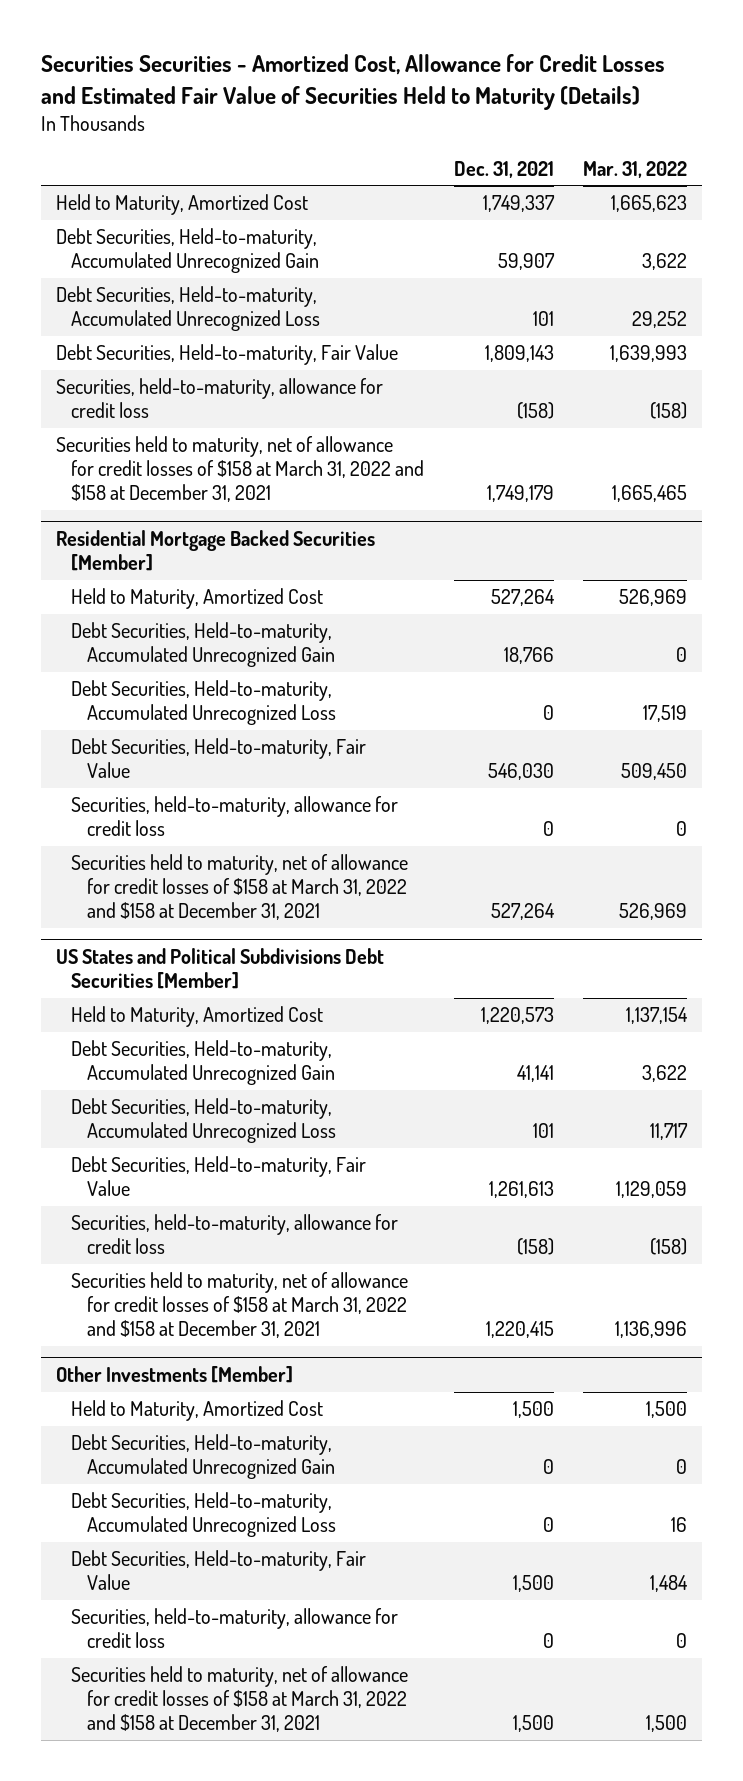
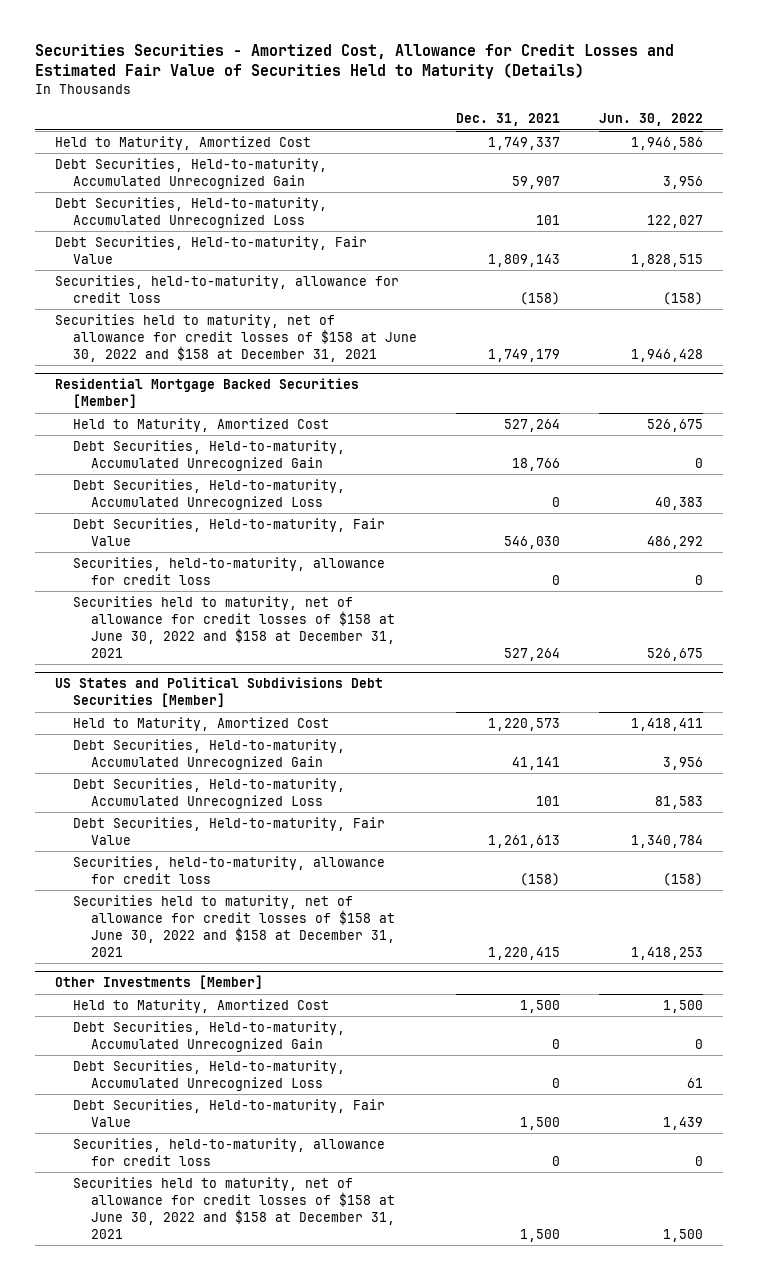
[582,160,687,178] Mar. 31, 2022 -> none
none -> [599,113,704,127] Jun. 30, 2022
[55,436,425,503] Securities held to maturity, net of allowance for credit losses of $158 at March 31, 2022 and $158 at December 31, 2021 -> [54,313,418,362] Securities held to maturity, net of allowance for credit losses of $158 at June 30, 2022 and $158 at December 31, 2021
[71,854,409,921] Securities held to maturity, net of allowance for credit losses of $158 at March 31, 2022 and $158 at December 31, 2021 -> [73,595,396,659] Securities held to maturity, net of allowance for credit losses of $158 at June 30, 2022 and $158 at December 31, 2021
[71,1272,409,1339] Securities held to maturity, net of allowance for credit losses of $158 at March 31, 2022 and $158 at December 31, 2021 -> [73,894,396,958] Securities held to maturity, net of allowance for credit losses of $158 at June 30, 2022 and $158 at December 31, 2021
[71,1666,409,1733] Securities held to maturity, net of allowance for credit losses of $158 at March 31, 2022 and $158 at December 31, 2021 -> [73,1176,396,1240] Securities held to maturity, net of allowance for credit losses of $158 at June 30, 2022 and $158 at December 31, 2021

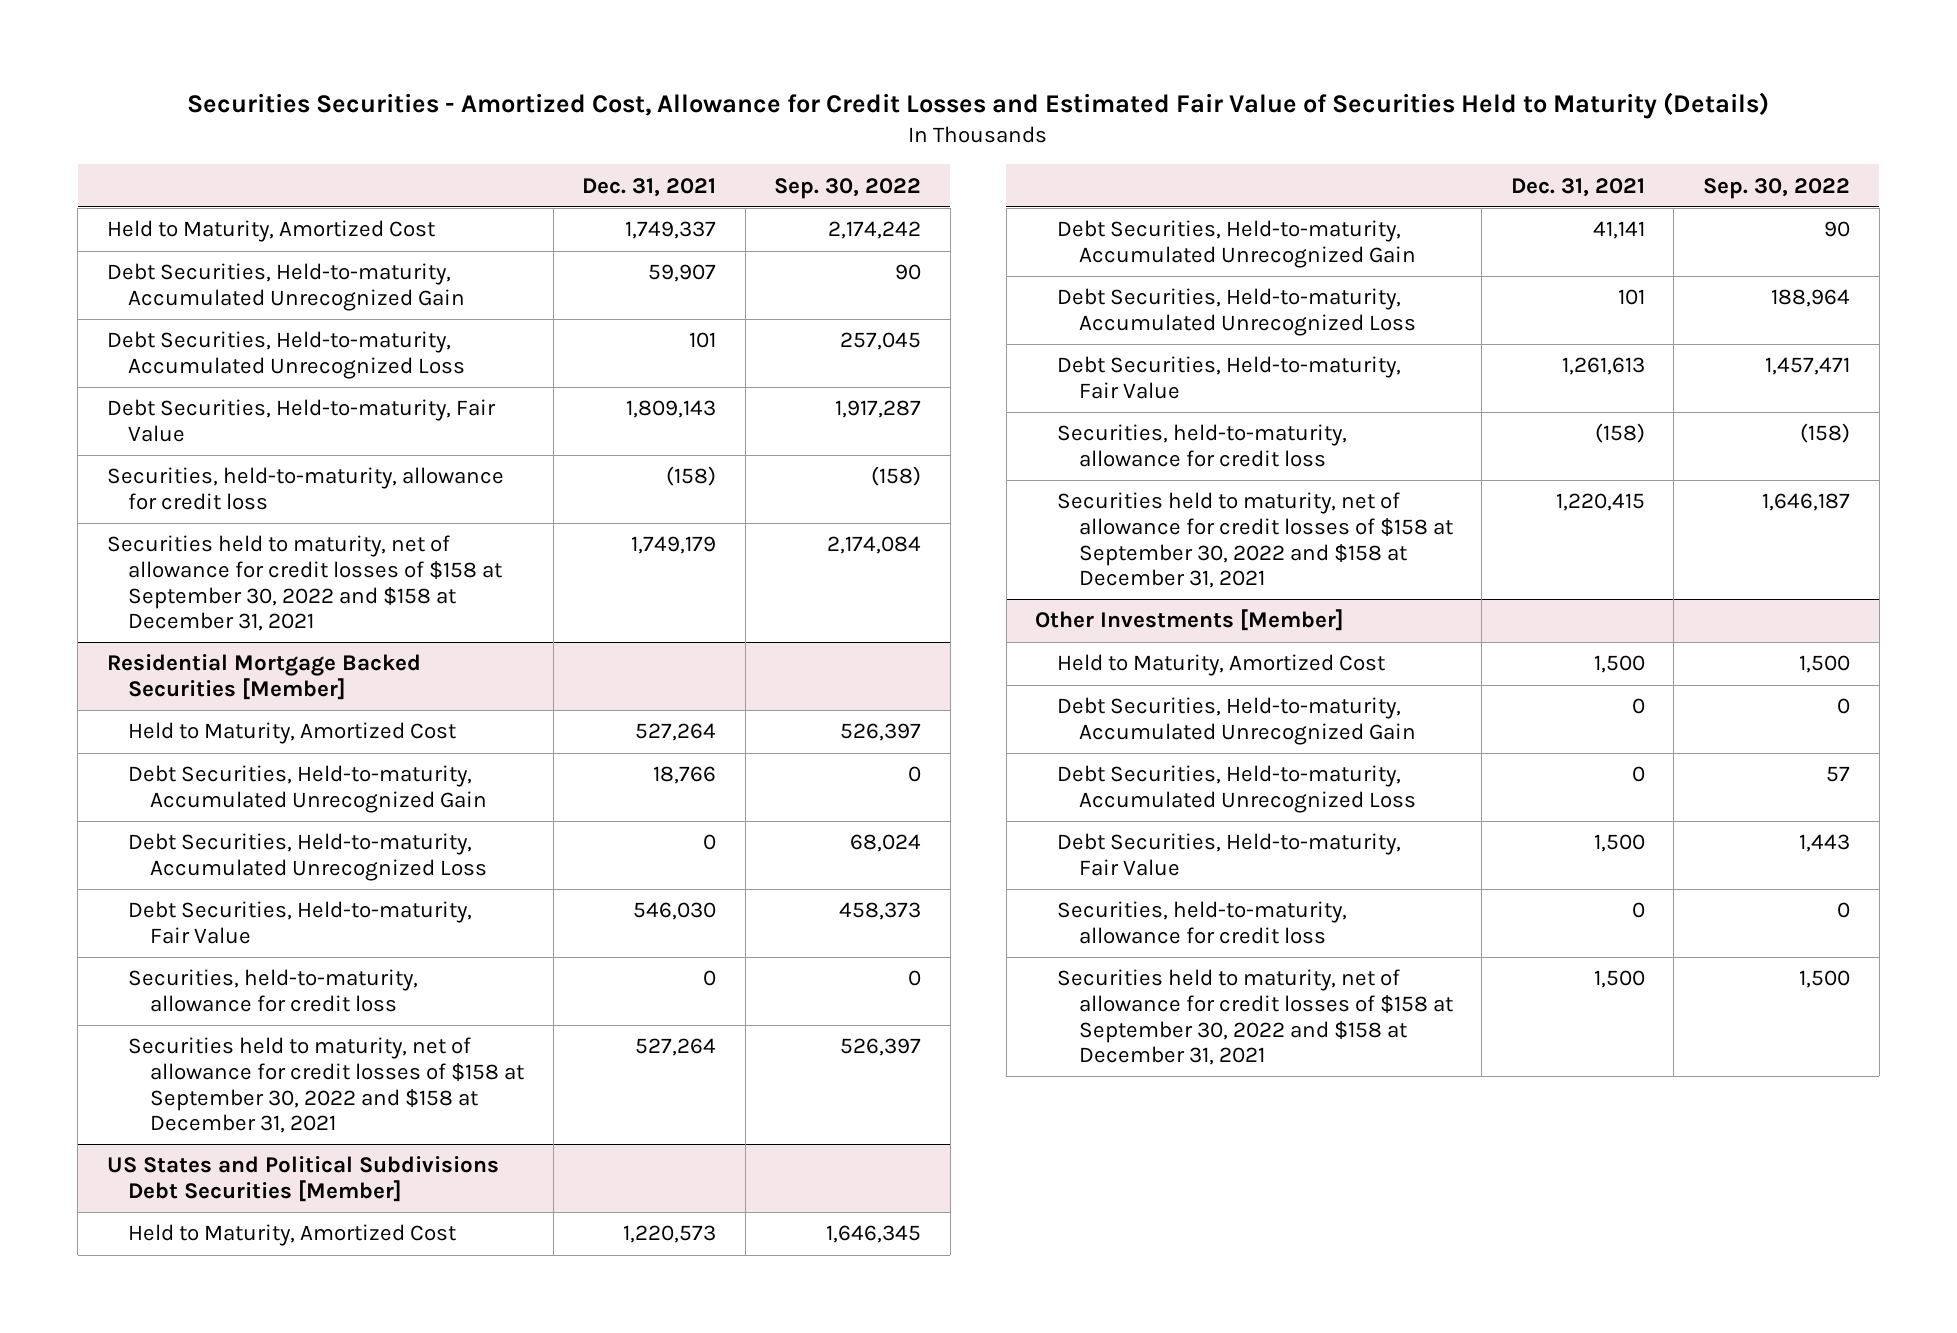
[599,113,704,127] Jun. 30, 2022 -> none
none -> [774,177,922,199] Sep. 30, 2022
[54,313,418,362] Securities held to maturity, net of allowance for credit losses of $158 at June 30, 2022 and $158 at December 31, 2021 -> [106,535,503,632] Securities held to maturity, net of allowance for credit losses of $158 at September 30, 2022 and $158 at December 31, 2021
[73,595,396,659] Securities held to maturity, net of allowance for credit losses of $158 at June 30, 2022 and $158 at December 31, 2021 -> [128,1037,524,1134] Securities held to maturity, net of allowance for credit losses of $158 at September 30, 2022 and $158 at December 31, 2021
[73,894,396,958] Securities held to maturity, net of allowance for credit losses of $158 at June 30, 2022 and $158 at December 31, 2021 -> [1056,492,1453,589] Securities held to maturity, net of allowance for credit losses of $158 at September 30, 2022 and $158 at December 31, 2021
[73,1176,396,1240] Securities held to maturity, net of allowance for credit losses of $158 at June 30, 2022 and $158 at December 31, 2021 -> [1056,969,1453,1066] Securities held to maturity, net of allowance for credit losses of $158 at September 30, 2022 and $158 at December 31, 2021

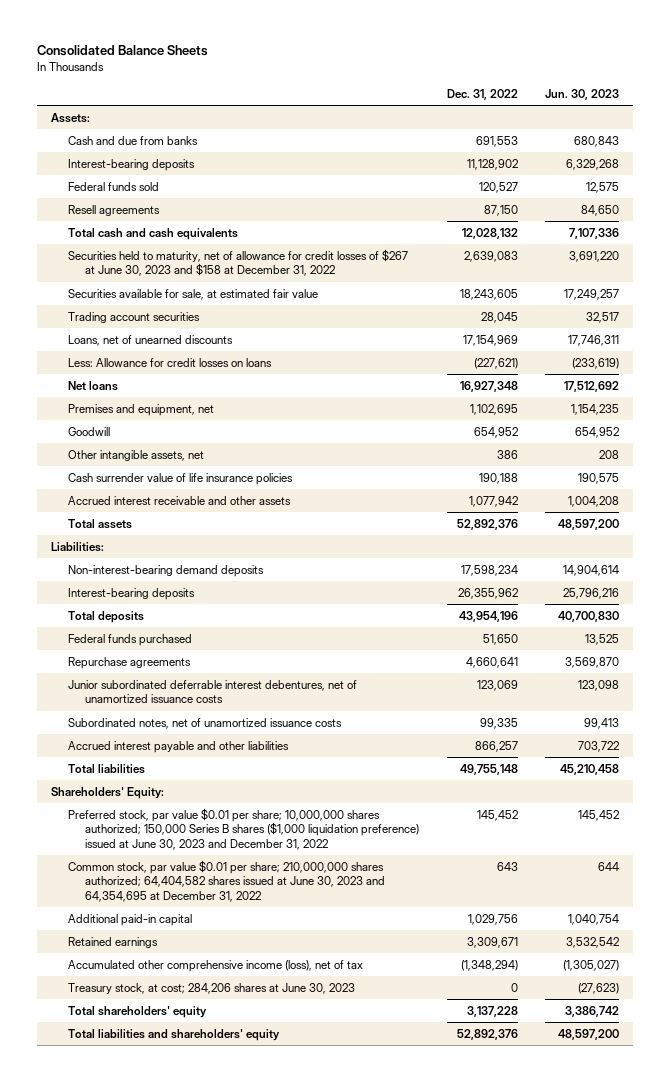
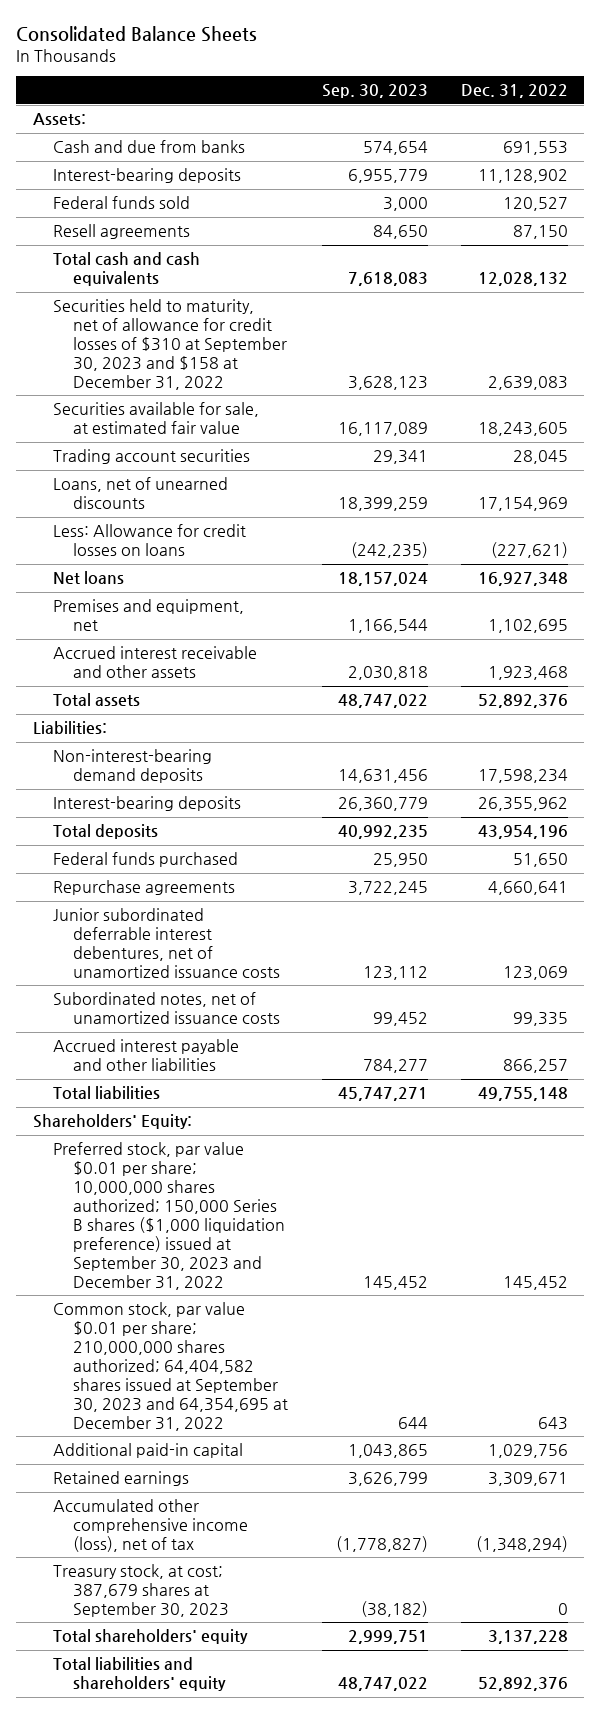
[545,88,620,100] Jun. 30, 2023 -> none
none -> [321,84,428,99] Sep. 30, 2023
[68,248,409,277] Securities held to maturity, net of allowance for credit losses of $267 at June 30, 2023 and $158 at December 31, 2022 -> [53,299,288,390] Securities held to maturity, net of allowance for credit losses of $310 at September 30, 2023 and $158 at December 31, 2022
[68,426,111,436] Goodwill -> none
[68,449,205,461] Other intangible assets, net -> none
[68,472,294,485] Cash surrender value of life insurance policies -> none
[468,495,518,507] 1,077,942 -> [487,666,568,681] 1,923,468
[68,807,420,850] Preferred stock, par value $0.01 per share; 10,000,000 shares authorized; 150,000 Series B shares ($1,000 liquidation preference) issued at June 30, 2023 and December 31, 2022 -> [53,1142,286,1290] Preferred stock, par value $0.01 per share; 10,000,000 shares authorized; 150,000 Series B shares ($1,000 liquidation preference) issued at September 30, 2023 and December 31, 2022
[68,859,386,902] Common stock, par value $0.01 per share; 210,000,000 shares authorized; 64,404,582 shares issued at June 30, 2023 and 64,354,695 at December 31, 2022 -> [53,1302,289,1431] Common stock, par value $0.01 per share; 210,000,000 shares authorized; 64,404,582 shares issued at September 30, 2023 and 64,354,695 at December 31, 2022
[68,982,356,994] Treasury stock, at cost; 284,206 shares at June 30, 2023 -> [53,1564,230,1618] Treasury stock, at cost; 387,679 shares at September 30, 2023

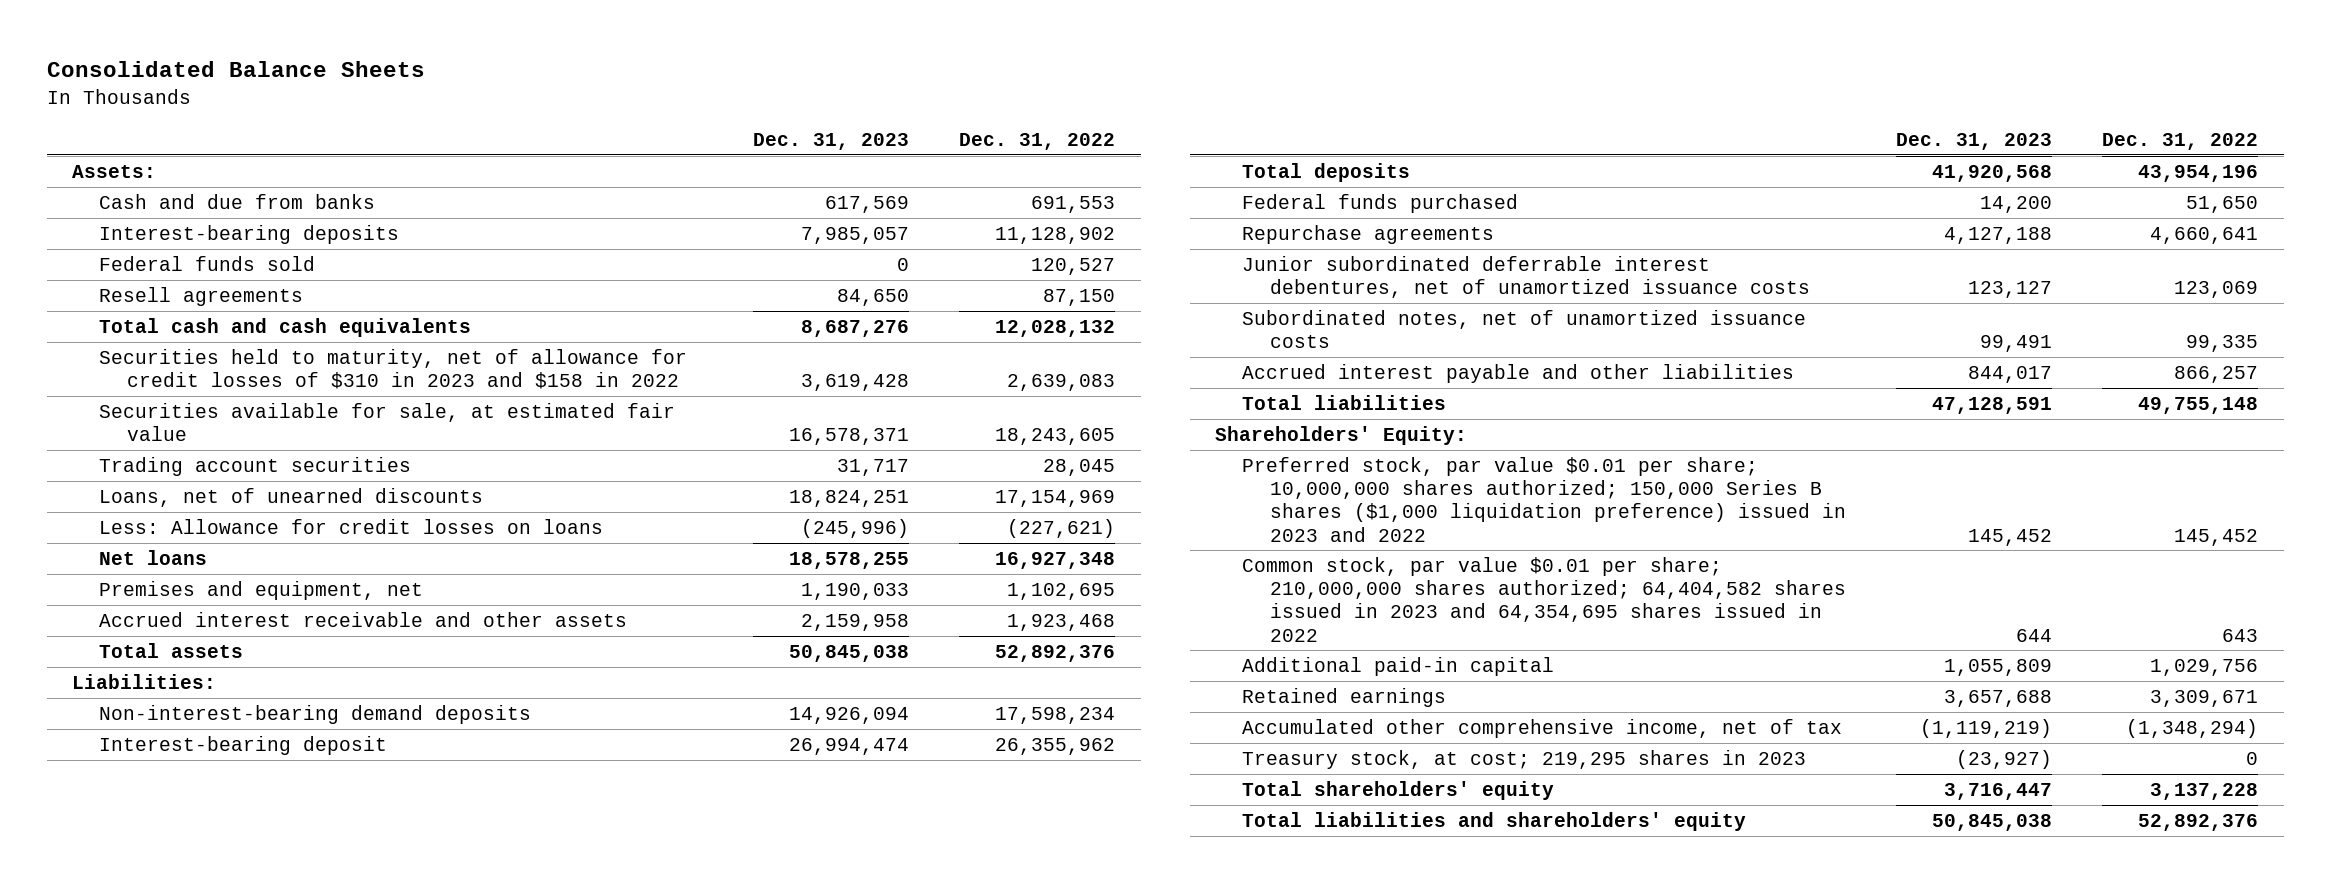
[321,84,428,99] Sep. 30, 2023 -> none
none -> [753,132,910,150] Dec. 31, 2023
[53,299,288,390] Securities held to maturity, net of allowance for credit losses of $310 at September 30, 2023 and $158 at December 31, 2022 -> [99,348,688,390] Securities held to maturity, net of allowance for credit losses of $310 in 2023 and $158 in 2022
[53,796,242,812] Interest-bearing deposits -> [99,735,388,755] Interest-bearing deposit
[53,1142,286,1290] Preferred stock, par value $0.01 per share; 10,000,000 shares authorized; 150,000 Series B shares ($1,000 liquidation preference) issued at September 30, 2023 and December 31, 2022 -> [1242,456,1846,542] Preferred stock, par value $0.01 per share; 10,000,000 shares authorized; 150,000 Series B shares ($1,000 liquidation preference) issued in 2023 and 2022
[53,1302,289,1431] Common stock, par value $0.01 per share; 210,000,000 shares authorized; 64,404,582 shares issued at September 30, 2023 and 64,354,695 at December 31, 2022 -> [1242,556,1846,642] Common stock, par value $0.01 per share; 210,000,000 shares authorized; 64,404,582 shares issued in 2023 and 64,354,695 shares issued in 2022
[53,1499,249,1553] Accumulated other comprehensive income (loss), net of tax -> [1242,718,1843,738] Accumulated other comprehensive income, net of tax
[53,1564,230,1618] Treasury stock, at cost; 387,679 shares at September 30, 2023 -> [1242,749,1807,769] Treasury stock, at cost; 219,295 shares in 2023

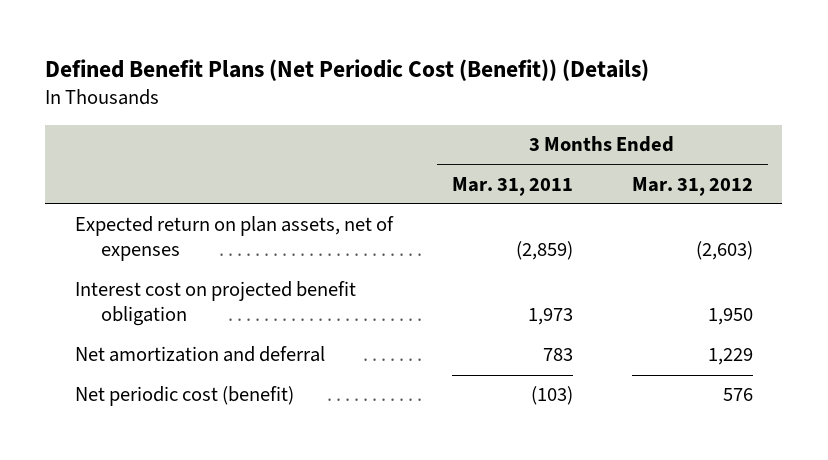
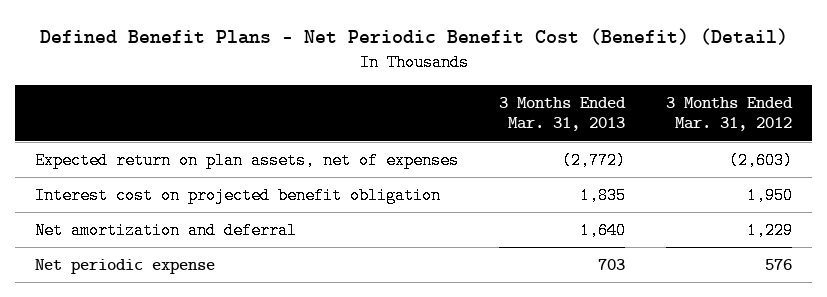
[45,58,650,81] Defined Benefit Plans (Net Periodic Cost (Benefit)) (Details) -> [39,27,788,45] Defined Benefit Plans - Net Periodic Benefit Cost (Benefit) (Detail)
[451,176,573,196] Mar. 31, 2011 -> none
none -> [499,96,627,132] 3 Months Ended Mar. 31, 2013
[74,386,294,407] Net periodic cost (benefit) -> [35,258,216,274] Net periodic expense

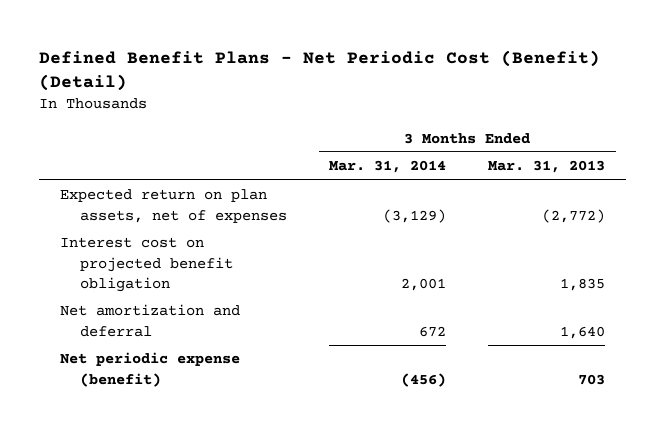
[39,27,788,45] Defined Benefit Plans - Net Periodic Benefit Cost (Benefit) (Detail) -> [38,50,600,92] Defined Benefit Plans - Net Periodic Cost (Benefit) (Detail)
[665,96,793,132] 3 Months Ended Mar. 31, 2012 -> none
none -> [329,160,447,174] Mar. 31, 2014
[35,258,216,274] Net periodic expense -> [59,352,240,387] Net periodic expense (benefit)

